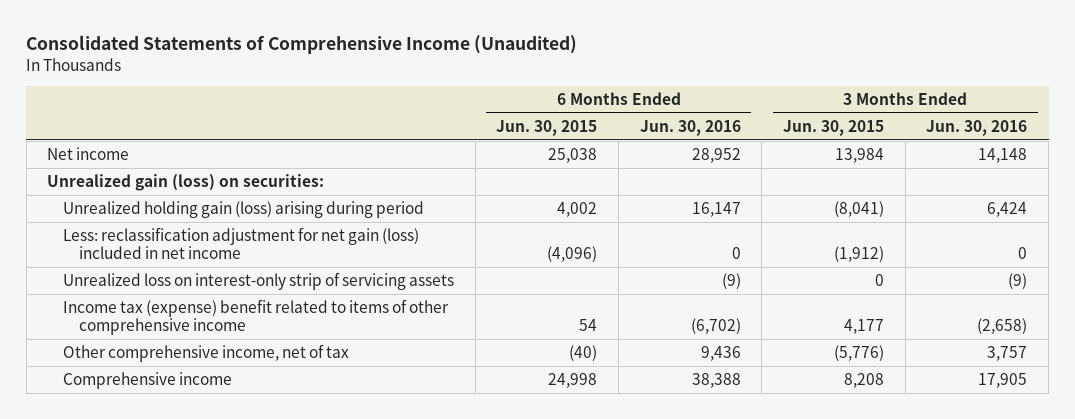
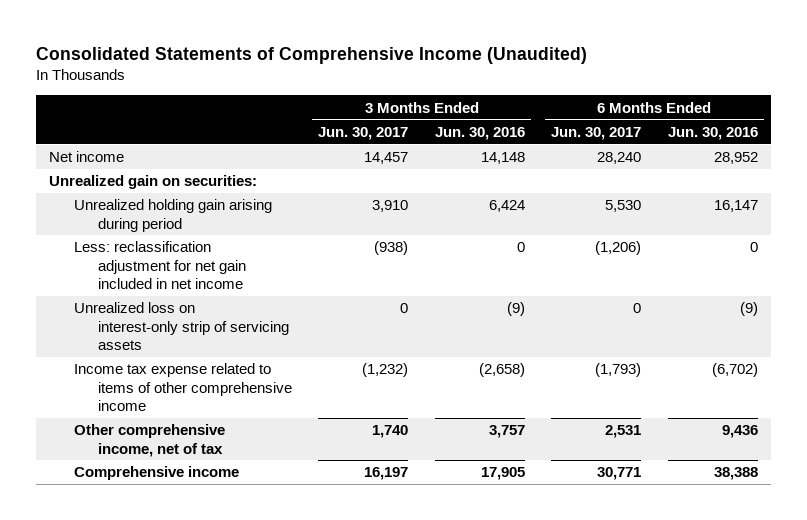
[496,119,598,136] Jun. 30, 2015 -> none
[783,119,885,136] Jun. 30, 2015 -> none
none -> [318,126,409,140] Jun. 30, 2017
none -> [551,126,642,140] Jun. 30, 2017
[47,174,325,192] Unrealized gain (loss) on securities: -> [49,175,258,190] Unrealized gain on securities:
[63,201,425,219] Unrealized holding gain (loss) arising during period -> [73,199,272,232] Unrealized holding gain arising during period
[63,227,420,259] Less: reclassification adjustment for net gain (loss) included in net income -> [73,241,246,289] Less: reclassification adjustment for net gain included in net income
[63,299,450,335] Income tax (expense) benefit related to items of other comprehensive income -> [73,363,292,411] Income tax expense related to items of other comprehensive income

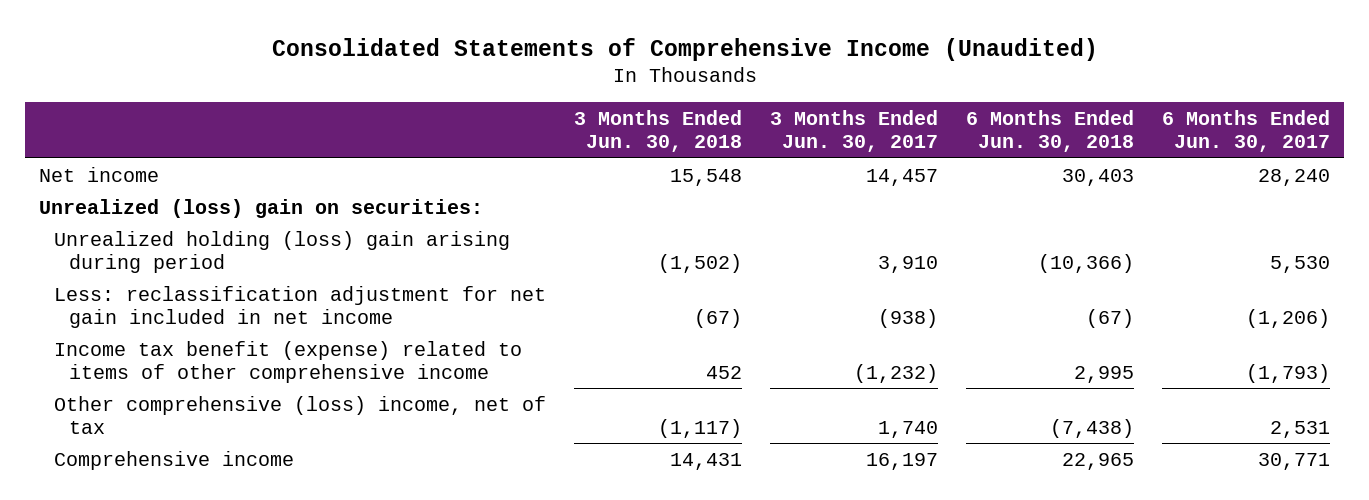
[434,126,525,140] Jun. 30, 2016 -> none
[667,126,758,140] Jun. 30, 2016 -> none
none -> [574,109,743,152] 3 Months Ended Jun. 30, 2018
none -> [966,109,1135,152] 6 Months Ended Jun. 30, 2018
[49,175,258,190] Unrealized gain on securities: -> [38,198,483,218] Unrealized (loss) gain on securities:
[73,199,272,232] Unrealized holding gain arising during period -> [54,230,511,273] Unrealized holding (loss) gain arising during period
[73,302,289,350] Unrealized loss on interest-only strip of servicing assets -> none
[73,363,292,411] Income tax expense related to items of other comprehensive income -> [54,340,523,383] Income tax benefit (expense) related to items of other comprehensive income
[73,424,225,457] Other comprehensive income, net of tax -> [54,395,547,434] Other comprehensive (loss) income, net of tax

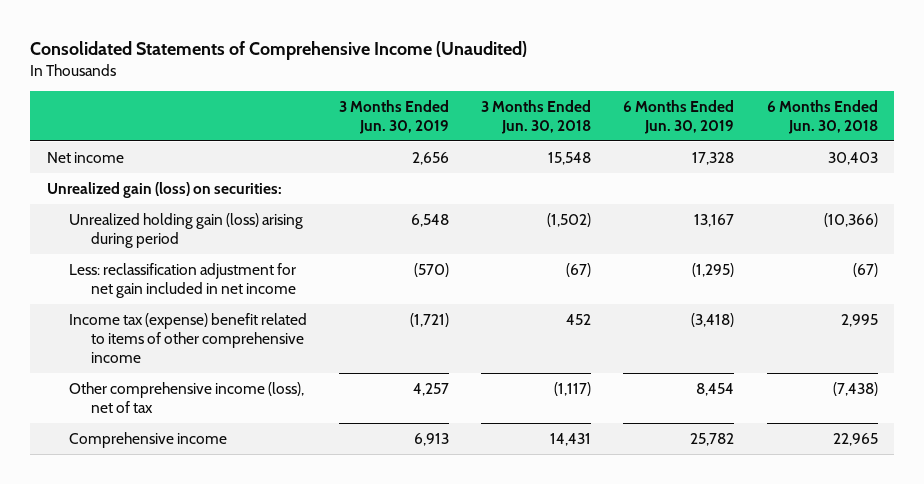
[770,109,939,152] 3 Months Ended Jun. 30, 2017 -> none
[1162,109,1331,152] 6 Months Ended Jun. 30, 2017 -> none
none -> [338,100,449,134] 3 Months Ended Jun. 30, 2019
none -> [623,100,735,134] 6 Months Ended Jun. 30, 2019
[38,198,483,218] Unrealized (loss) gain on securities: -> [46,181,282,198] Unrealized gain (loss) on securities:
[54,230,511,273] Unrealized holding (loss) gain arising during period -> [68,212,303,248] Unrealized holding gain (loss) arising during period
[54,340,523,383] Income tax benefit (expense) related to items of other comprehensive income -> [68,312,307,363] Income tax (expense) benefit related to items of other comprehensive income
[54,395,547,434] Other comprehensive (loss) income, net of tax -> [68,381,304,413] Other comprehensive income (loss), net of tax

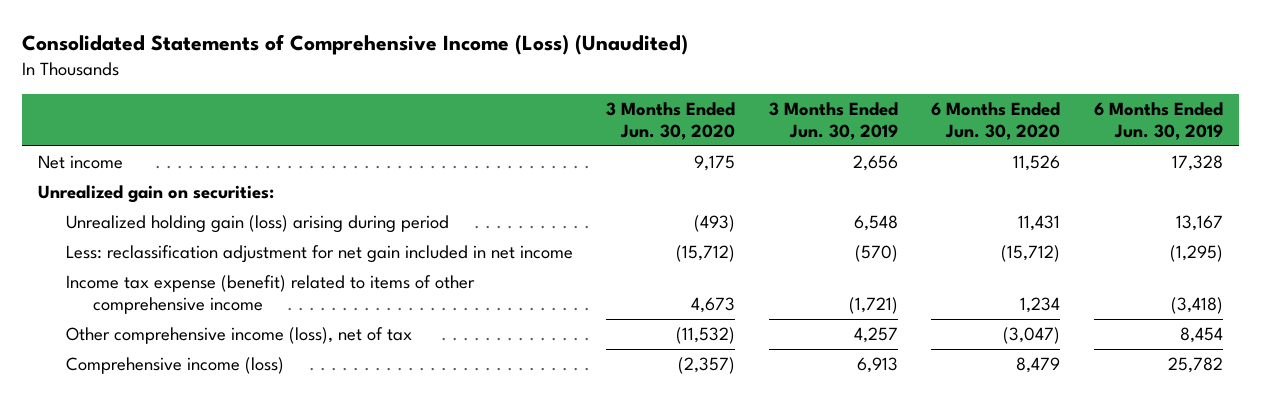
[30,40,528,60] Consolidated Statements of Comprehensive Income (Unaudited) -> [21,34,688,56] Consolidated Statements of Comprehensive Income (Loss) (Unaudited)
[481,100,592,134] 3 Months Ended Jun. 30, 2018 -> none
[766,100,878,134] 6 Months Ended Jun. 30, 2018 -> none
none -> [606,101,736,141] 3 Months Ended Jun. 30, 2020
none -> [931,101,1061,141] 6 Months Ended Jun. 30, 2020
[46,181,282,198] Unrealized gain (loss) on securities: -> [38,184,275,203] Unrealized gain on securities:
[68,312,307,363] Income tax (expense) benefit related to items of other comprehensive income -> [65,274,475,315] Income tax expense (benefit) related to items of other comprehensive income
[68,431,227,448] Comprehensive income -> [65,356,284,374] Comprehensive income (loss)

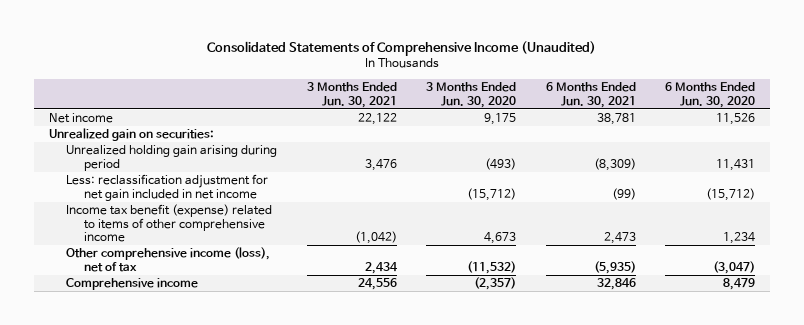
[21,34,688,56] Consolidated Statements of Comprehensive Income (Loss) (Unaudited) -> [206,40,596,56] Consolidated Statements of Comprehensive Income (Unaudited)
[768,101,898,141] 3 Months Ended Jun. 30, 2019 -> none
[1093,101,1223,141] 6 Months Ended Jun. 30, 2019 -> none
none -> [306,82,397,108] 3 Months Ended Jun. 30, 2021
none -> [545,82,636,108] 6 Months Ended Jun. 30, 2021
[65,214,449,233] Unrealized holding gain (loss) arising during period -> [66,145,278,171] Unrealized holding gain arising during period
[65,274,475,315] Income tax expense (benefit) related to items of other comprehensive income -> [66,204,273,243] Income tax benefit (expense) related to items of other comprehensive income
[65,356,284,374] Comprehensive income (loss) -> [66,278,199,291] Comprehensive income

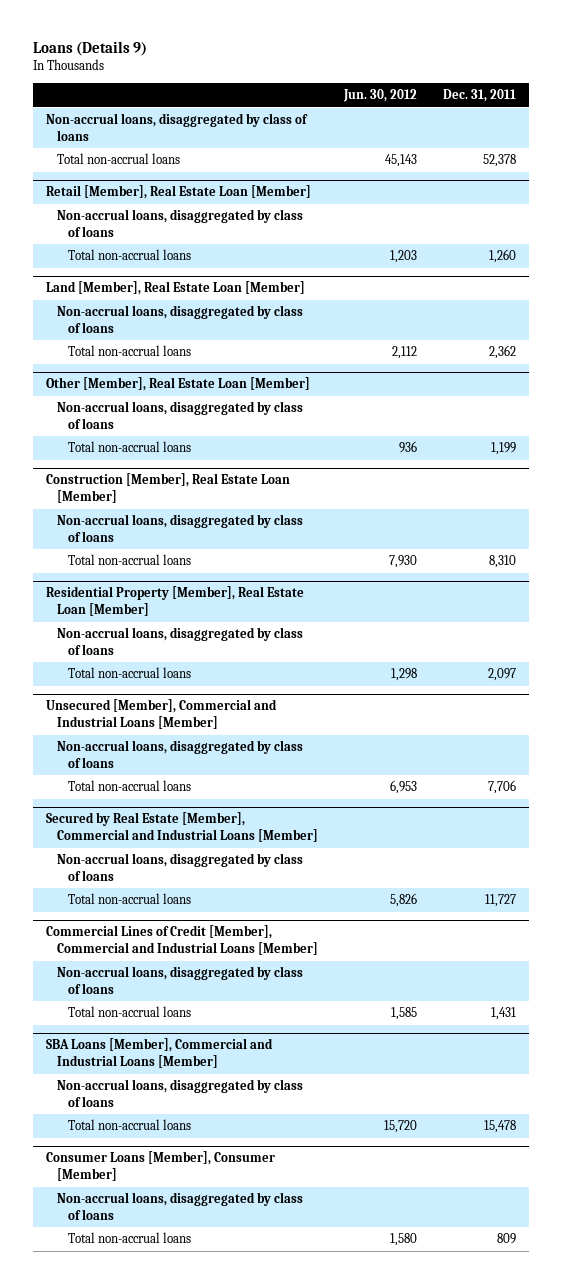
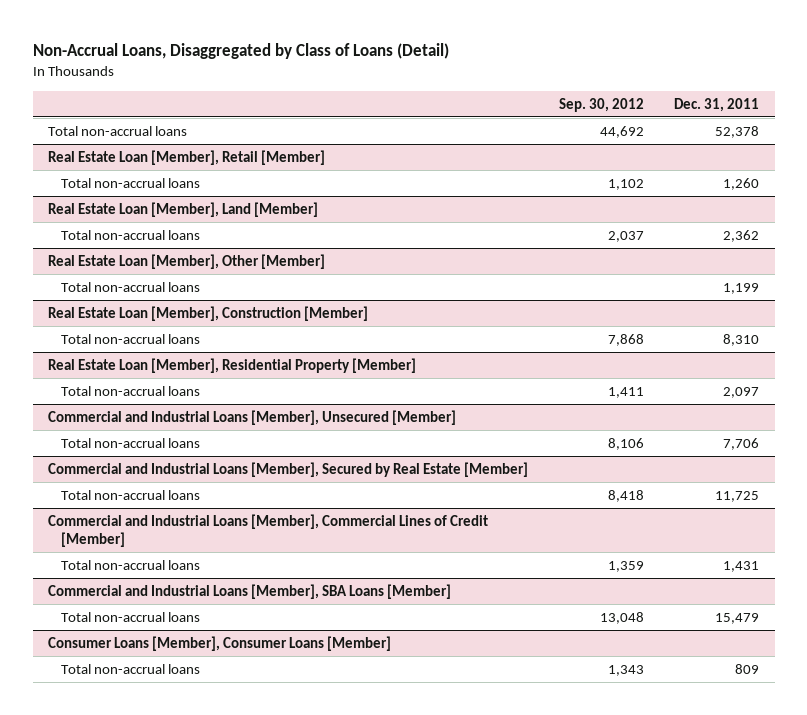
[33,40,148,56] Loans (Details 9) -> [32,42,449,59] Non-Accrual Loans, Disaggregated by Class of Loans (Detail)
[343,89,418,103] Jun. 30, 2012 -> none
none -> [558,97,644,112] Sep. 30, 2012
[45,113,308,141] Non-accrual loans, disaggregated by class of loans -> none
[57,209,304,237] Non-accrual loans, disaggregated by class of loans -> none
[45,185,311,200] Retail [Member], Real Estate Loan [Member] -> [47,149,325,165] Real Estate Loan [Member], Retail [Member]
[57,305,304,333] Non-accrual loans, disaggregated by class of loans -> none
[45,281,305,296] Land [Member], Real Estate Loan [Member] -> [47,201,318,217] Real Estate Loan [Member], Land [Member]
[57,401,304,429] Non-accrual loans, disaggregated by class of loans -> none
[45,377,310,392] Other [Member], Real Estate Loan [Member] -> [47,253,325,269] Real Estate Loan [Member], Other [Member]
[57,514,304,542] Non-accrual loans, disaggregated by class of loans -> none
[45,473,290,504] Construction [Member], Real Estate Loan [Member] -> [47,305,368,321] Real Estate Loan [Member], Construction [Member]
[57,627,304,655] Non-accrual loans, disaggregated by class of loans -> none
[45,586,304,617] Residential Property [Member], Real Estate Loan [Member] -> [47,357,416,373] Real Estate Loan [Member], Residential Property [Member]
[57,740,304,768] Non-accrual loans, disaggregated by class of loans -> none
[45,699,277,730] Unsecured [Member], Commercial and Industrial Loans [Member] -> [47,409,456,425] Commercial and Industrial Loans [Member], Unsecured [Member]
[57,853,304,881] Non-accrual loans, disaggregated by class of loans -> none
[57,966,304,994] Non-accrual loans, disaggregated by class of loans -> none
[45,812,319,843] Secured by Real Estate [Member], Commercial and Industrial Loans [Member] -> [47,461,528,477] Commercial and Industrial Loans [Member], Secured by Real Estate [Member]
[484,894,516,908] 11,727 -> [715,490,760,502] 11,725
[45,925,319,956] Commercial Lines of Credit [Member], Commercial and Industrial Loans [Member] -> [47,513,488,548] Commercial and Industrial Loans [Member], Commercial Lines of Credit [Member]
[57,1079,304,1107] Non-accrual loans, disaggregated by class of loans -> none
[57,1192,304,1220] Non-accrual loans, disaggregated by class of loans -> none
[45,1038,273,1069] SBA Loans [Member], Commercial and Industrial Loans [Member] -> [47,583,451,599] Commercial and Industrial Loans [Member], SBA Loans [Member]
[483,1120,516,1134] 15,478 -> [715,612,760,624] 15,479
[45,1151,275,1182] Consumer Loans [Member], Consumer [Member] -> [47,635,391,651] Consumer Loans [Member], Consumer Loans [Member]

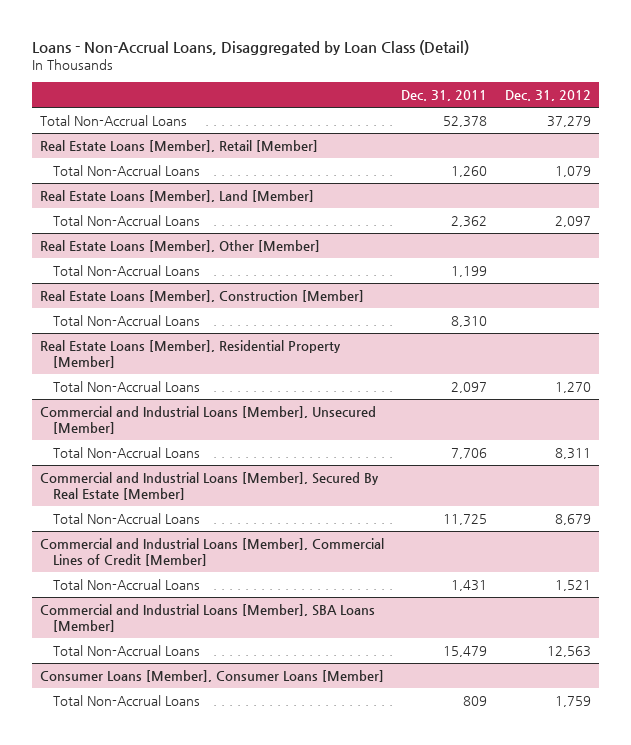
[32,42,449,59] Non-Accrual Loans, Disaggregated by Class of Loans (Detail) -> [31,39,469,55] Loans - Non-Accrual Loans, Disaggregated by Loan Class (Detail)
[558,97,644,112] Sep. 30, 2012 -> none
none -> [504,89,591,101] Dec. 31, 2012
[47,125,187,136] Total non-accrual loans -> [40,115,188,127] Total Non-Accrual Loans
[47,149,325,165] Real Estate Loan [Member], Retail [Member] -> [40,140,319,153] Real Estate Loans [Member], Retail [Member]
[60,177,200,188] Total non-accrual loans -> [53,165,201,177] Total Non-Accrual Loans
[47,201,318,217] Real Estate Loan [Member], Land [Member] -> [40,190,315,203] Real Estate Loans [Member], Land [Member]
[60,229,200,240] Total non-accrual loans -> [53,215,201,227] Total Non-Accrual Loans
[47,253,325,269] Real Estate Loan [Member], Other [Member] -> [40,240,321,253] Real Estate Loans [Member], Other [Member]
[60,281,200,292] Total non-accrual loans -> [53,265,201,277] Total Non-Accrual Loans
[47,305,368,321] Real Estate Loan [Member], Construction [Member] -> [40,290,365,303] Real Estate Loans [Member], Construction [Member]
[60,333,200,344] Total non-accrual loans -> [53,315,201,327] Total Non-Accrual Loans
[47,357,416,373] Real Estate Loan [Member], Residential Property [Member] -> [40,340,342,368] Real Estate Loans [Member], Residential Property [Member]
[60,385,200,396] Total non-accrual loans -> [53,381,201,393] Total Non-Accrual Loans
[60,437,200,448] Total non-accrual loans -> [53,447,201,459] Total Non-Accrual Loans
[47,461,528,477] Commercial and Industrial Loans [Member], Secured by Real Estate [Member] -> [40,472,380,500] Commercial and Industrial Loans [Member], Secured By Real Estate [Member]
[60,489,200,500] Total non-accrual loans -> [53,513,201,525] Total Non-Accrual Loans
[60,559,200,570] Total non-accrual loans -> [53,579,201,591] Total Non-Accrual Loans
[60,611,200,622] Total non-accrual loans -> [53,645,201,657] Total Non-Accrual Loans
[60,663,200,674] Total non-accrual loans -> [53,695,201,707] Total Non-Accrual Loans

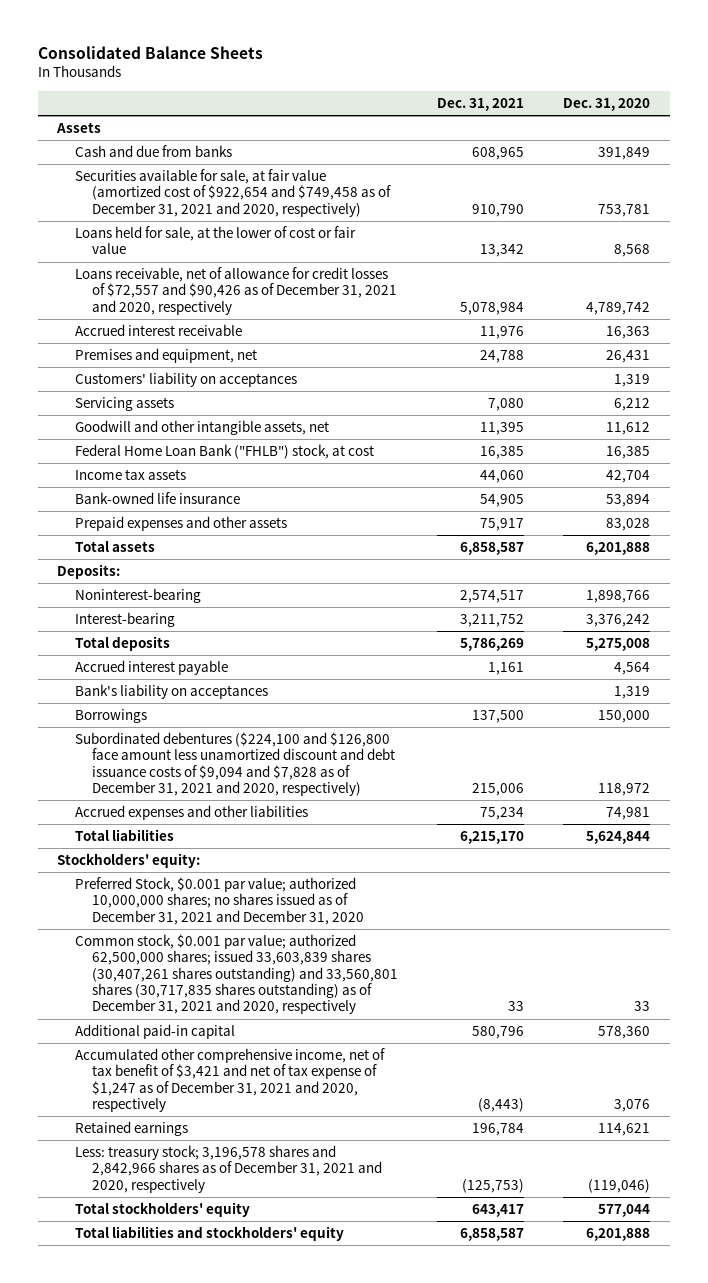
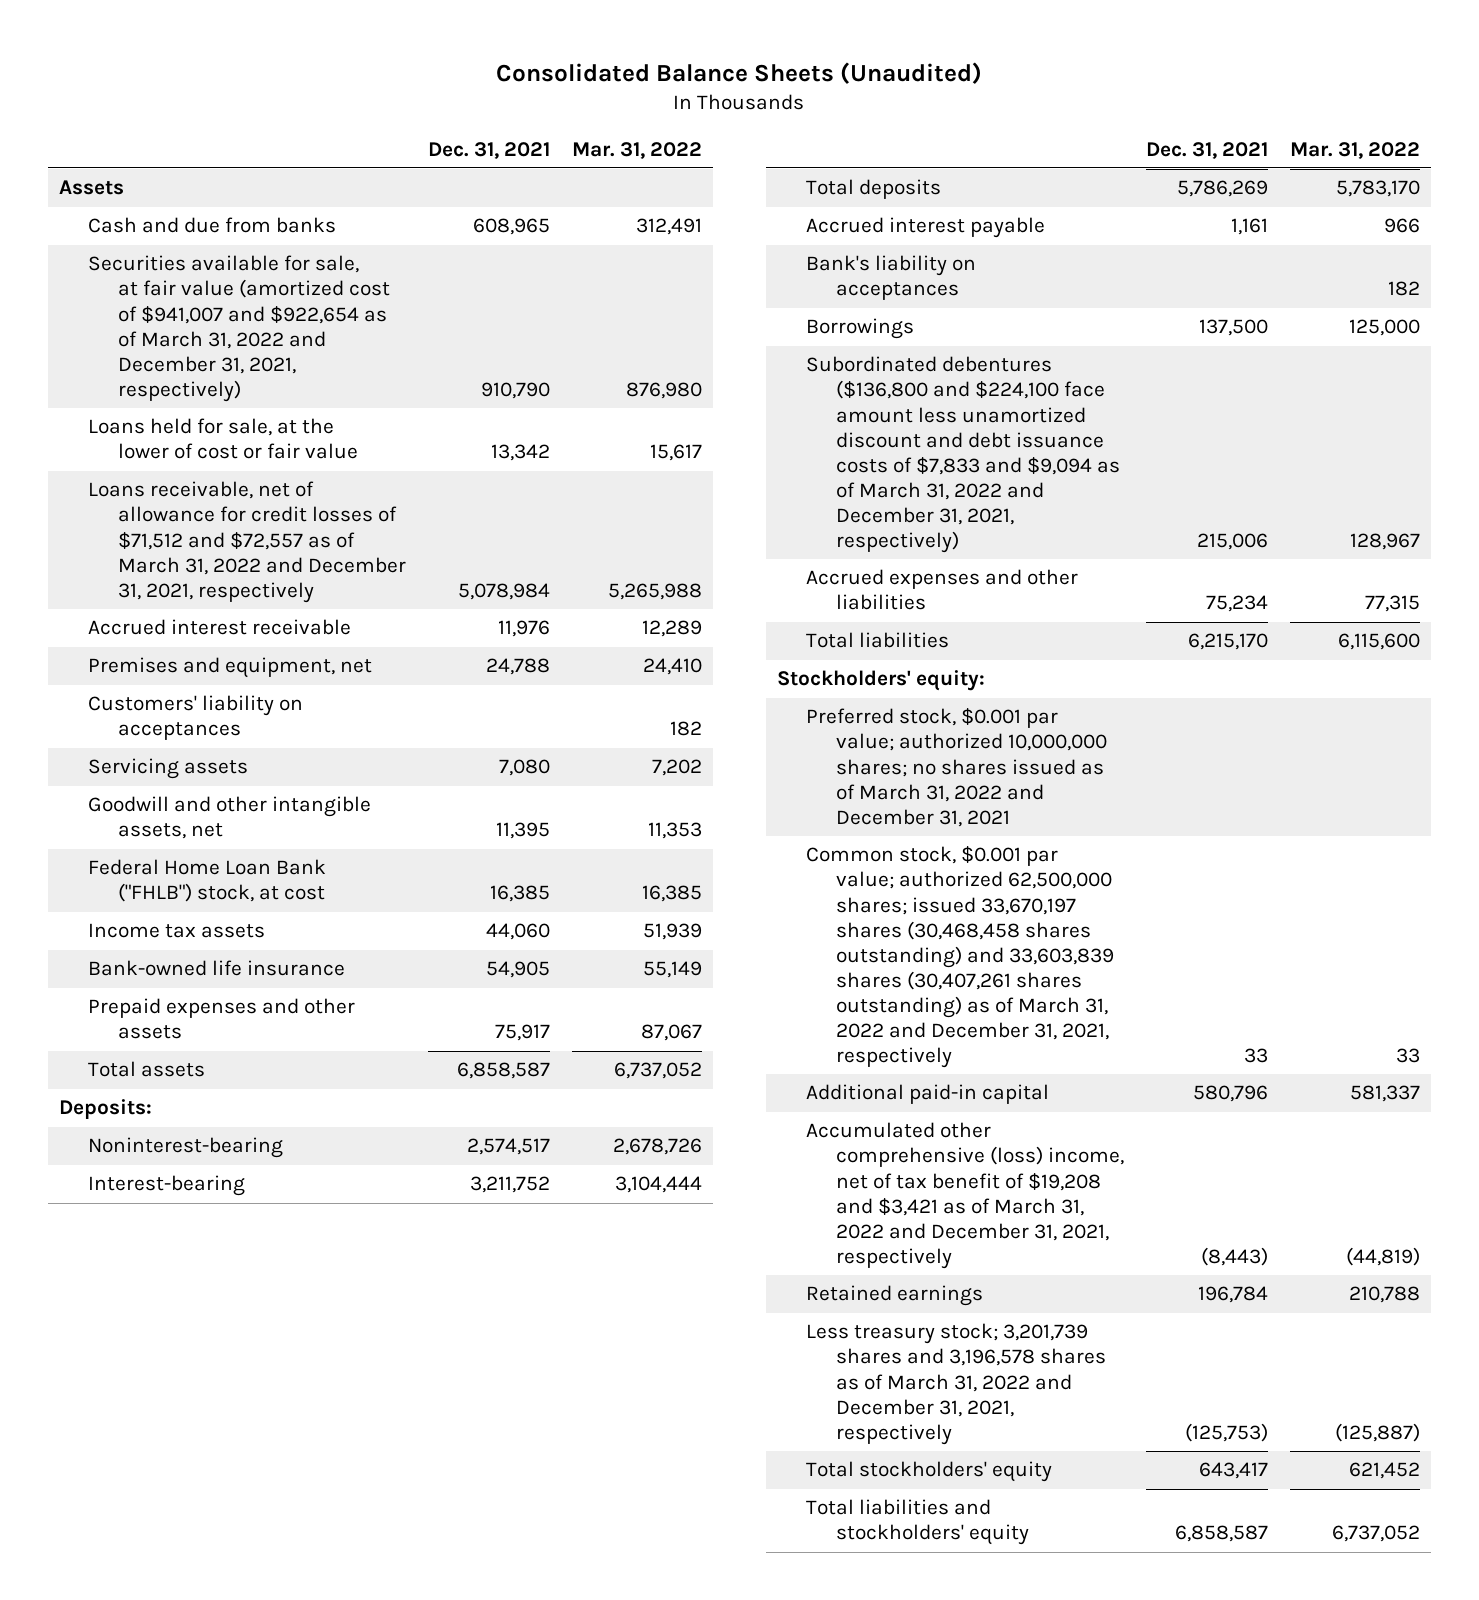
[37,45,263,59] Consolidated Balance Sheets -> [496,61,983,84] Consolidated Balance Sheets (Unaudited)
[563,97,651,111] Dec. 31, 2020 -> none
none -> [571,141,702,159] Mar. 31, 2022
[74,169,392,217] Securities available for sale, at fair value (amortized cost of $922,654 and $749,458 as of December 31, 2021 and 2020, respectively) -> [88,255,390,402] Securities available for sale, at fair value (amortized cost of $941,007 and $922,654 as of March 31, 2022 and December 31, 2021, respectively)
[74,267,398,315] Loans receivable, net of allowance for credit losses of $72,557 and $90,426 as of December 31, 2021 and 2020, respectively -> [88,481,406,603] Loans receivable, net of allowance for credit losses of $71,512 and $72,557 as of March 31, 2022 and December 31, 2021, respectively
[74,732,396,797] Subordinated debentures ($224,100 and $126,800 face amount less unamortized discount and debt issuance costs of $9,094 and $7,828 as of December 31, 2021 and 2020, respectively) -> [806,356,1120,553] Subordinated debentures ($136,800 and $224,100 face amount less unamortized discount and debt issuance costs of $7,833 and $9,094 as of March 31, 2022 and December 31, 2021, respectively)
[74,877,365,925] Preferred Stock, $0.001 par value; authorized 10,000,000 shares; no shares issued as of December 31, 2021 and December 31, 2020 -> [806,708,1107,827] Preferred stock, $0.001 par value; authorized 10,000,000 shares; no shares issued as of March 31, 2022 and December 31, 2021
[74,934,399,1015] Common stock, $0.001 par value; authorized 62,500,000 shares; issued 33,603,839 shares (30,407,261 shares outstanding) and 33,560,801 shares (30,717,835 shares outstanding) as of December 31, 2021 and 2020, respectively -> [806,846,1114,1068] Common stock, $0.001 par value; authorized 62,500,000 shares; issued 33,670,197 shares (30,468,458 shares outstanding) and 33,603,839 shares (30,407,261 shares outstanding) as of March 31, 2022 and December 31, 2021, respectively
[74,1048,385,1113] Accumulated other comprehensive income, net of tax benefit of $3,421 and net of tax expense of $1,247 as of December 31, 2021 and 2020, respectively -> [806,1122,1124,1269] Accumulated other comprehensive (loss) income, net of tax benefit of $19,208 and $3,421 as of March 31, 2022 and December 31, 2021, respectively
[74,1145,383,1193] Less: treasury stock; 3,196,578 shares and 2,842,966 shares as of December 31, 2021 and 2020, respectively -> [806,1323,1106,1445] Less treasury stock; 3,201,739 shares and 3,196,578 shares as of March 31, 2022 and December 31, 2021, respectively

